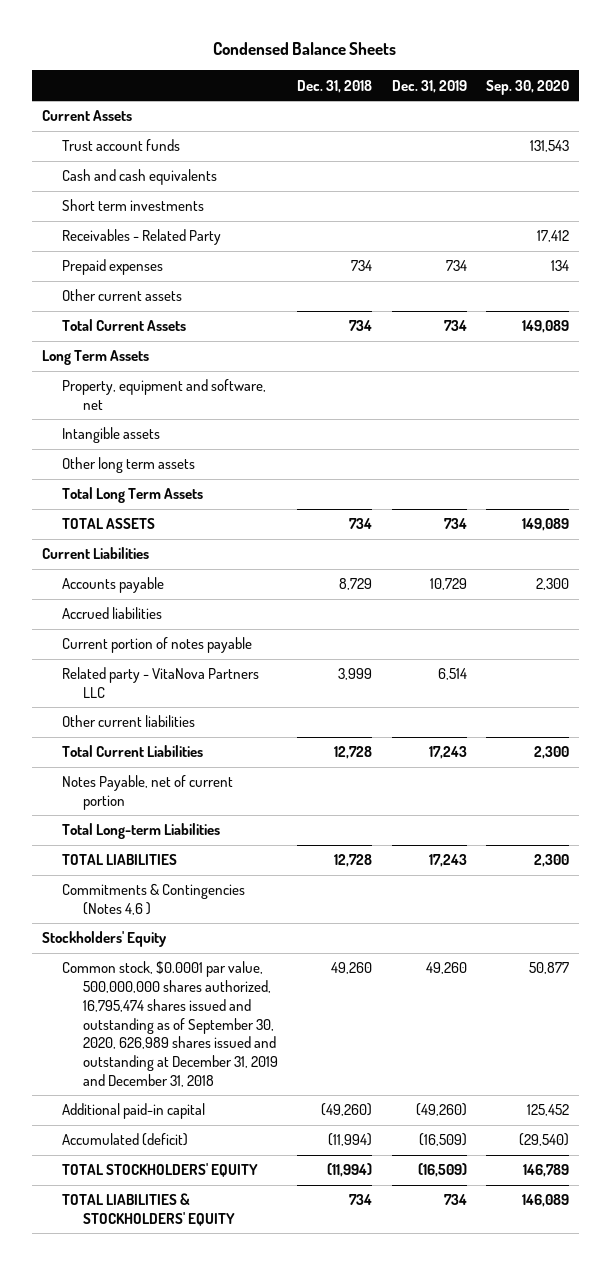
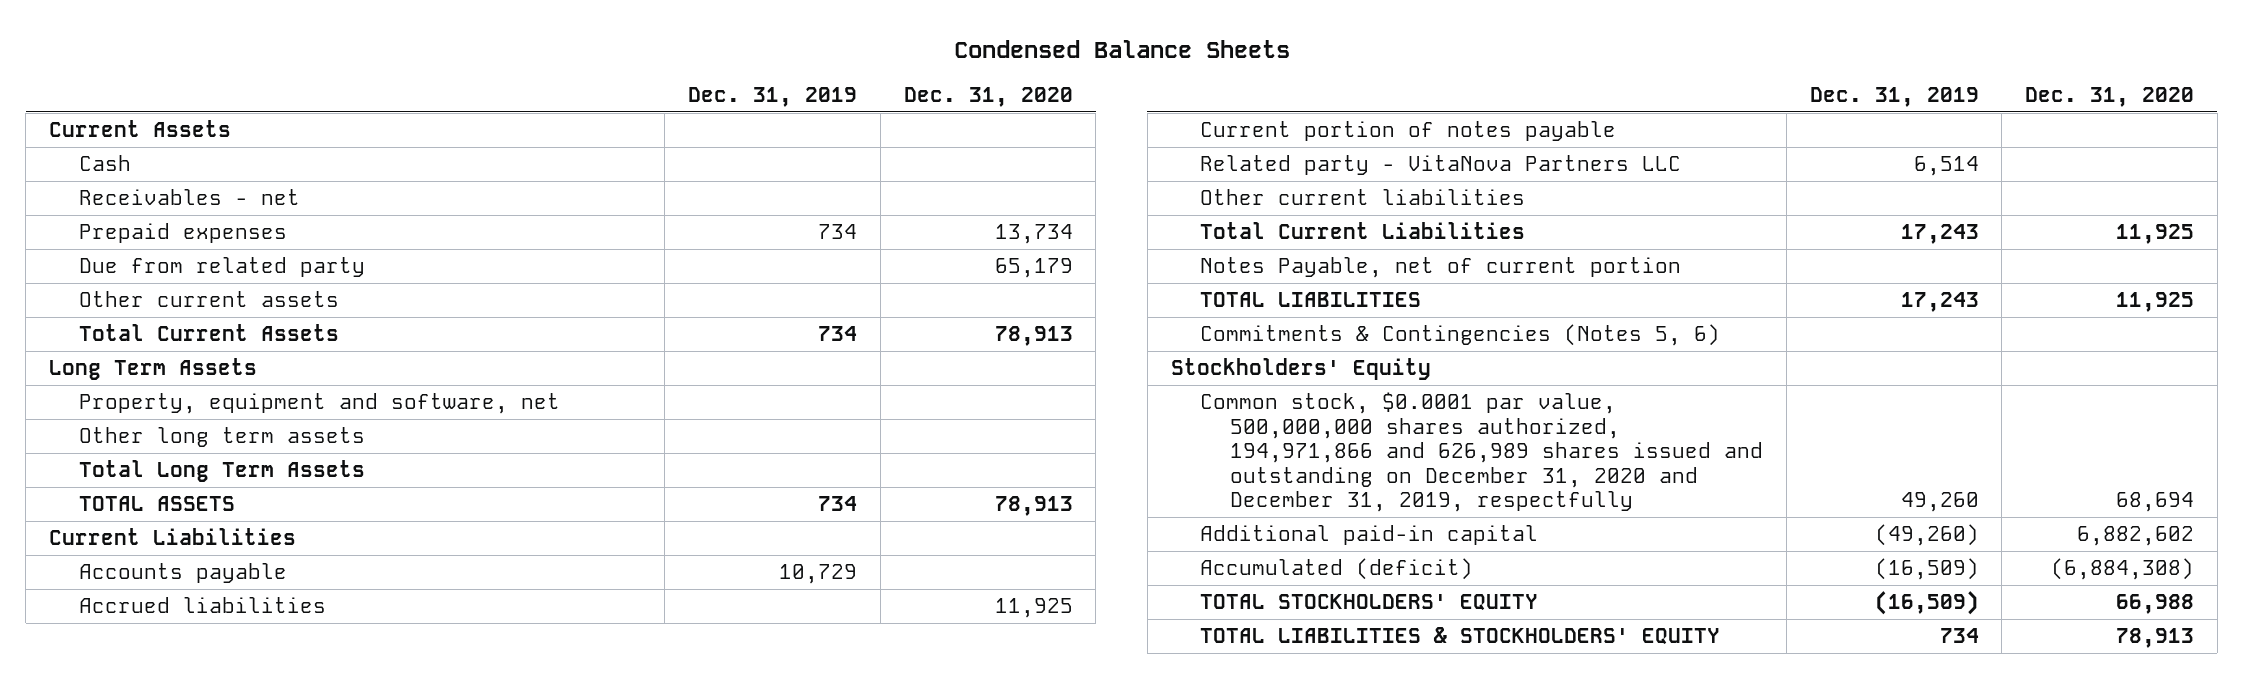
[297,79,373,93] Dec. 31, 2018 -> none
[485,79,569,95] Sep. 30, 2020 -> none
none -> [903,87,1073,108] Dec. 31, 2020
[62,139,181,152] Trust account funds -> none
[62,199,205,212] Short term investments -> none
[62,229,222,246] Receivables - Related Party -> none
[62,169,218,186] Cash and cash equivalents -> [78,154,131,171] Cash
none -> [78,188,300,205] Receivables - net
none -> [78,256,365,277] Due from related party
[62,427,161,444] Intangible assets -> none
[62,823,221,840] Total Long-term Liabilities -> none
[62,883,246,916] Commitments & Contingencies (Notes 4,6 ) -> [1200,323,1721,346] Commitments & Contingencies (Notes 5, 6)
[62,961,279,1087] Common stock, $0.0001 par value, 500,000,000 shares authorized, 16,795,474 shares issued and outstanding as of September 30, 2020, 626,989 shares issued and outstanding at December 31, 2019 and December 31, 2018 -> [1200,391,1764,513] Common stock, $0.0001 par value, 500,000,000 shares authorized, 194,971,866 and 626,989 shares issued and outstanding on December 31, 2020 and December 31, 2019, respectfully

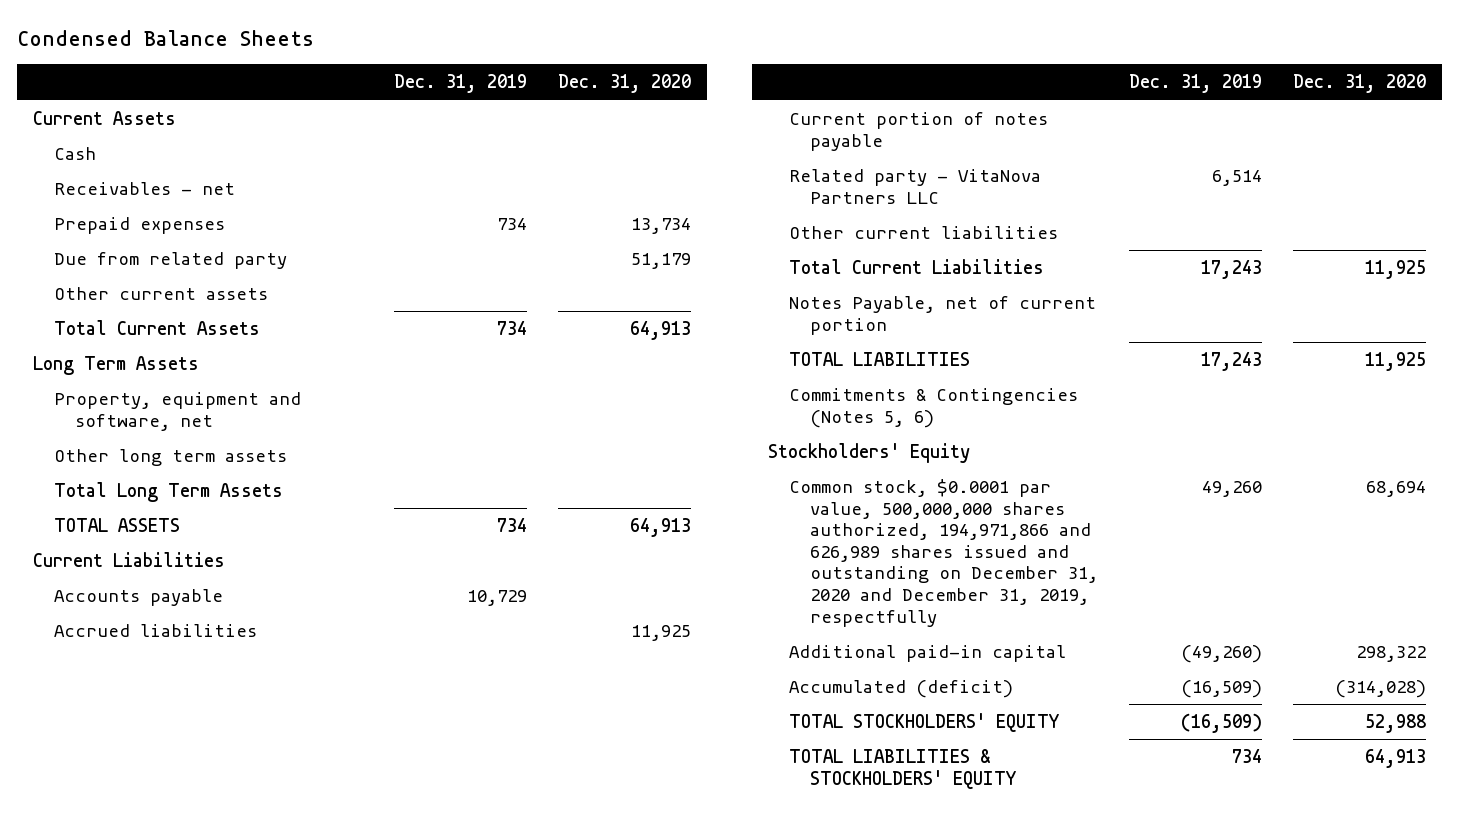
[994,257,1073,278] 65,179 -> [631,253,692,270] 51,179
[994,325,1073,346] 78,913 -> [630,321,692,341] 64,913
[994,495,1073,516] 78,913 -> [630,518,692,538] 64,913
[2077,525,2195,546] 6,882,602 -> [1356,646,1427,663] 298,322
[2051,557,2195,580] (6,884,308) -> [1335,680,1427,699] (314,028)
[2116,593,2195,614] 66,988 -> [1365,714,1427,734] 52,988
[2116,627,2195,648] 78,913 -> [1365,749,1427,769] 64,913

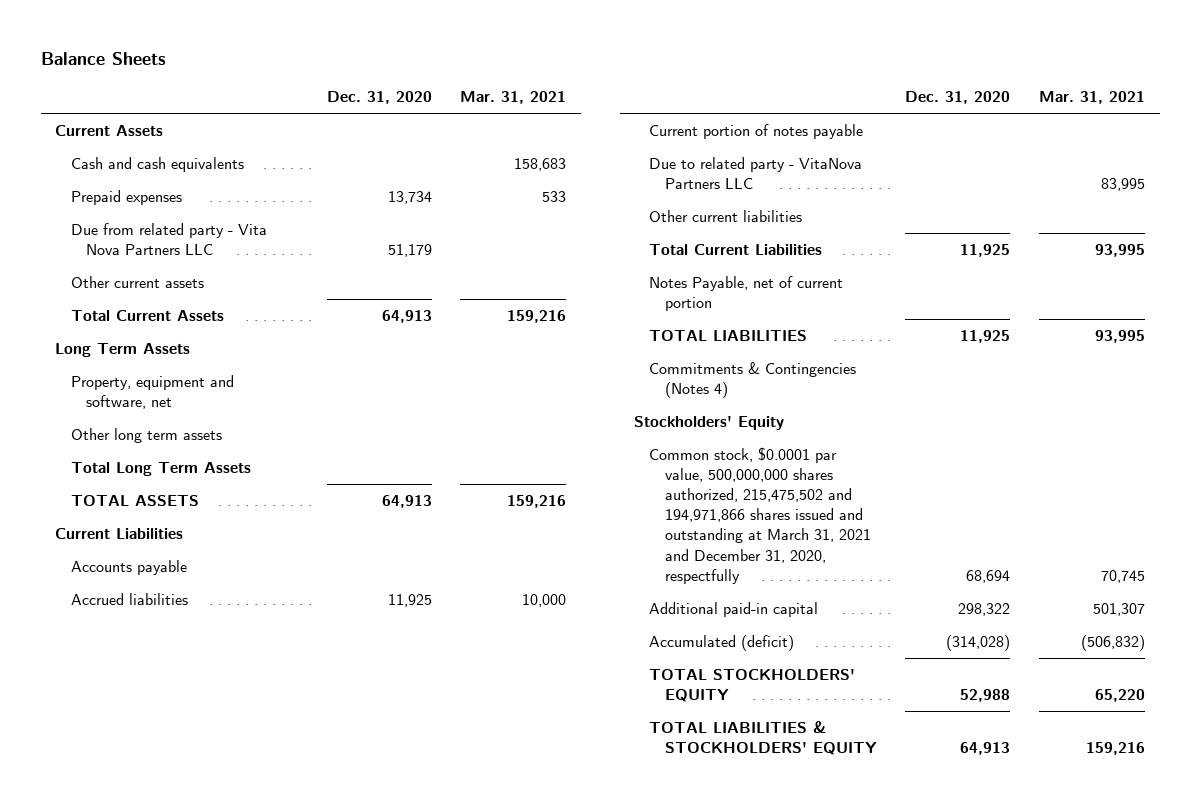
[17,29,315,46] Condensed Balance Sheets -> [40,52,166,66] Balance Sheets
[394,74,528,94] Dec. 31, 2019 -> none
none -> [460,91,567,105] Mar. 31, 2021
[53,182,235,196] Receivables - net -> none
[53,147,96,161] Cash -> [70,156,244,172] Cash and cash equivalents
[53,252,287,270] Due from related party -> [70,222,267,255] Due from related party - Vita Nova Partners LLC
[789,169,1042,204] Related party - VitaNova Partners LLC -> [649,156,863,189] Due to related party - VitaNova Partners LLC
[789,388,1079,428] Commitments & Contingencies (Notes 5, 6) -> [649,361,857,398] Commitments & Contingencies (Notes 4)
[789,479,1099,627] Common stock, $0.0001 par value, 500,000,000 shares authorized, 194,971,866 and 626,989 shares issued and outstanding on December 31, 2020 and December 31, 2019, respectfully -> [649,446,871,584] Common stock, $0.0001 par value, 500,000,000 shares authorized, 215,475,502 and 194,971,866 shares issued and outstanding at March 31, 2021 and December 31, 2020, respectfully

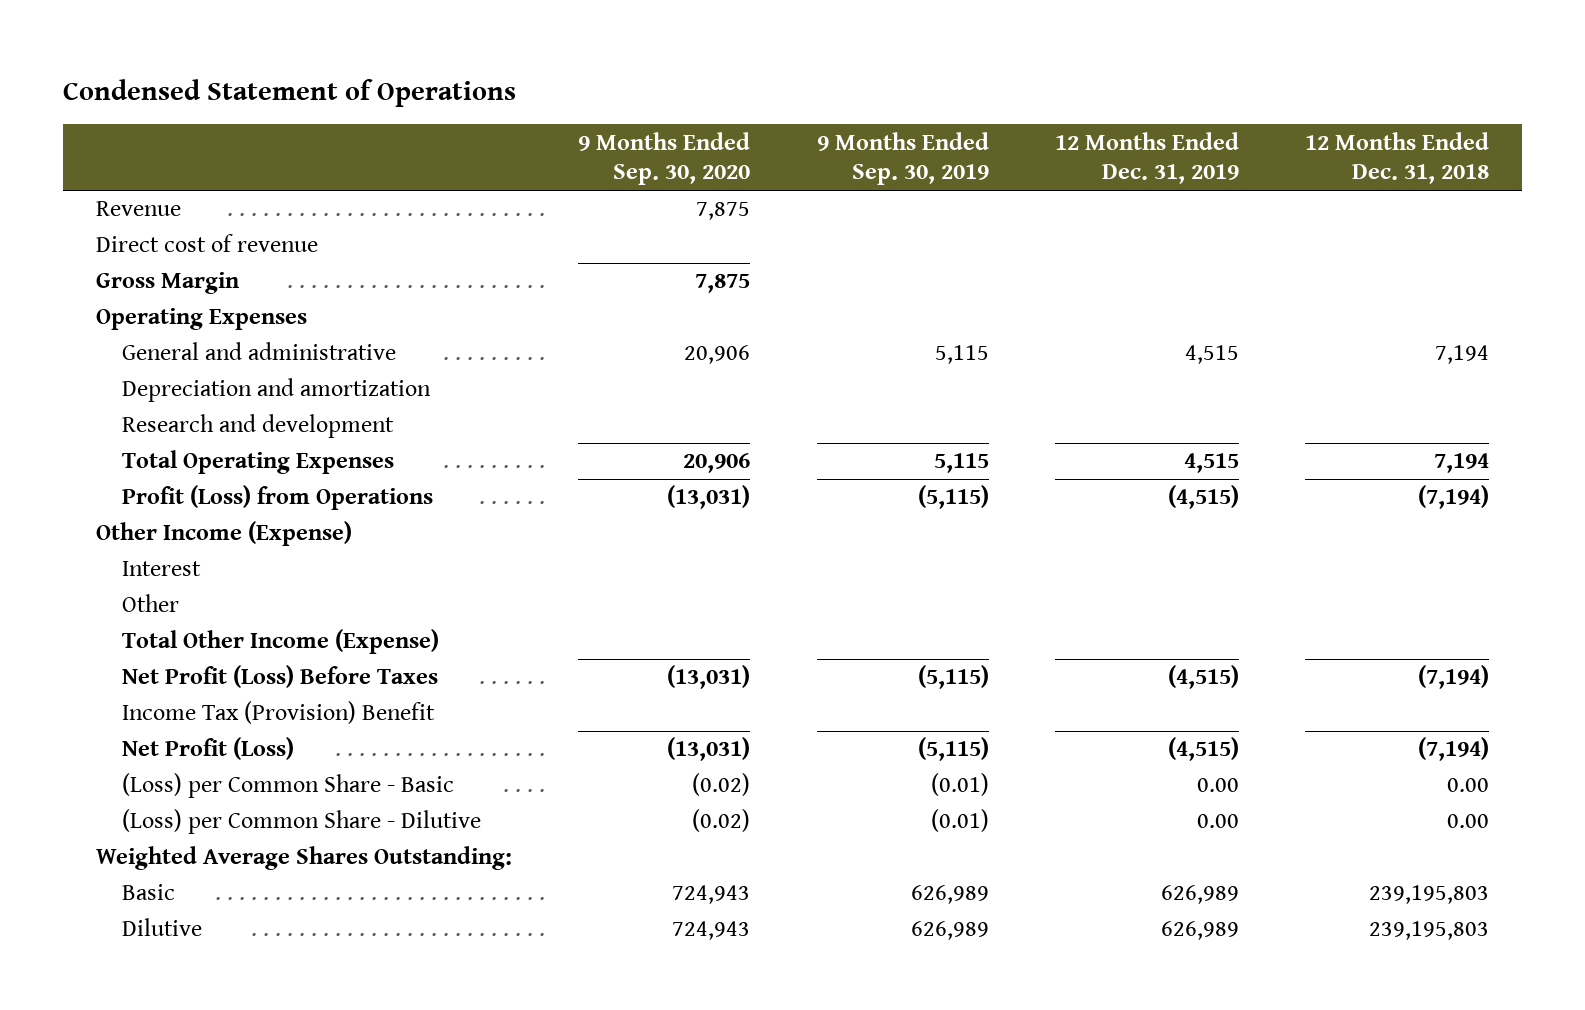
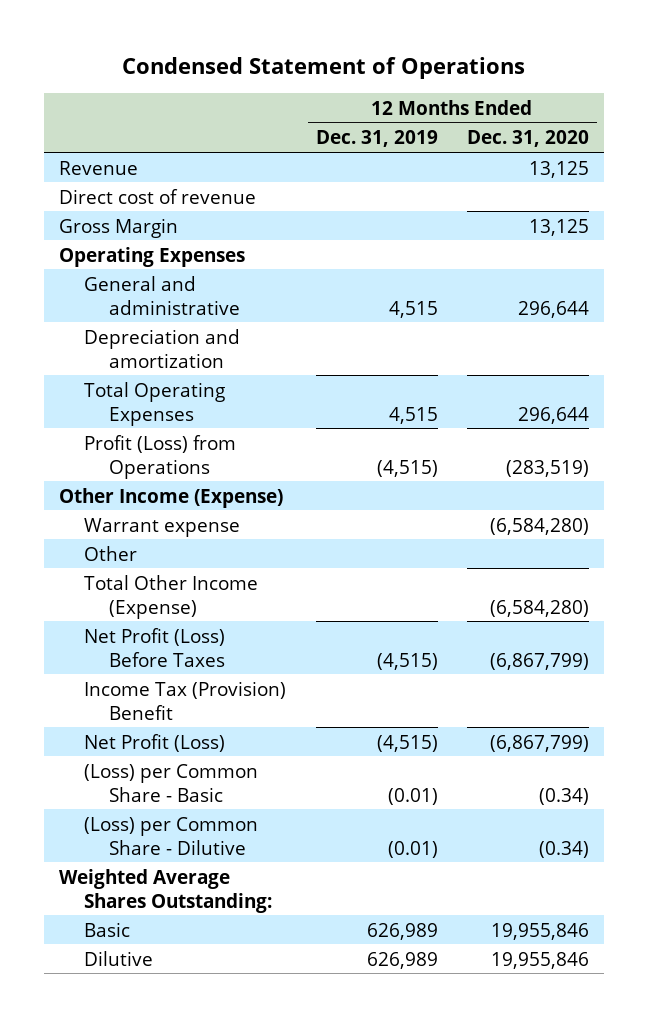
[578,131,751,186] 9 Months Ended Sep. 30, 2020 -> none
[816,131,989,186] 9 Months Ended Sep. 30, 2019 -> none
[1305,131,1490,185] 12 Months Ended Dec. 31, 2018 -> none
none -> [467,130,590,148] Dec. 31, 2020
[122,414,395,439] Research and development -> none
[122,561,202,577] Interest -> none
none -> [83,517,240,537] Warrant expense
[1196,778,1239,793] 0.00 -> [387,787,438,805] (0.01)
[1196,814,1239,829] 0.00 -> [387,840,438,858] (0.01)

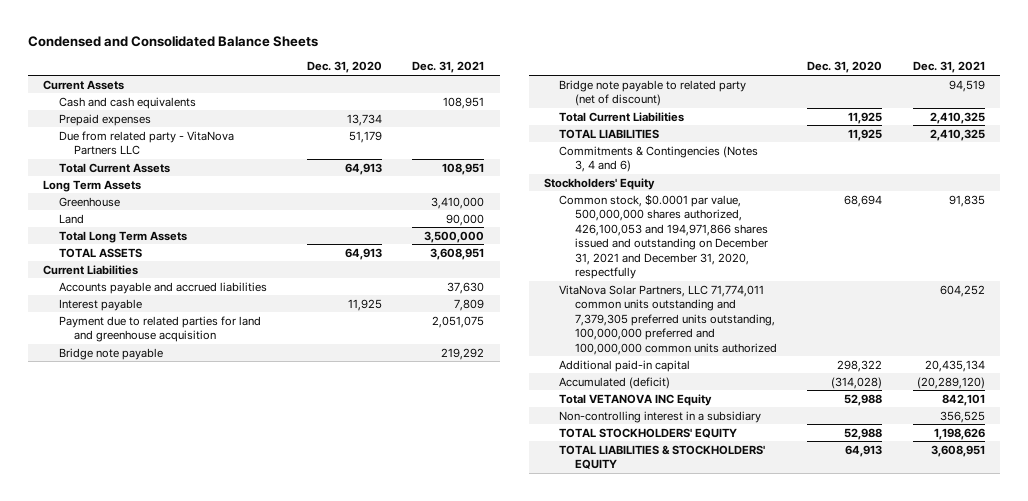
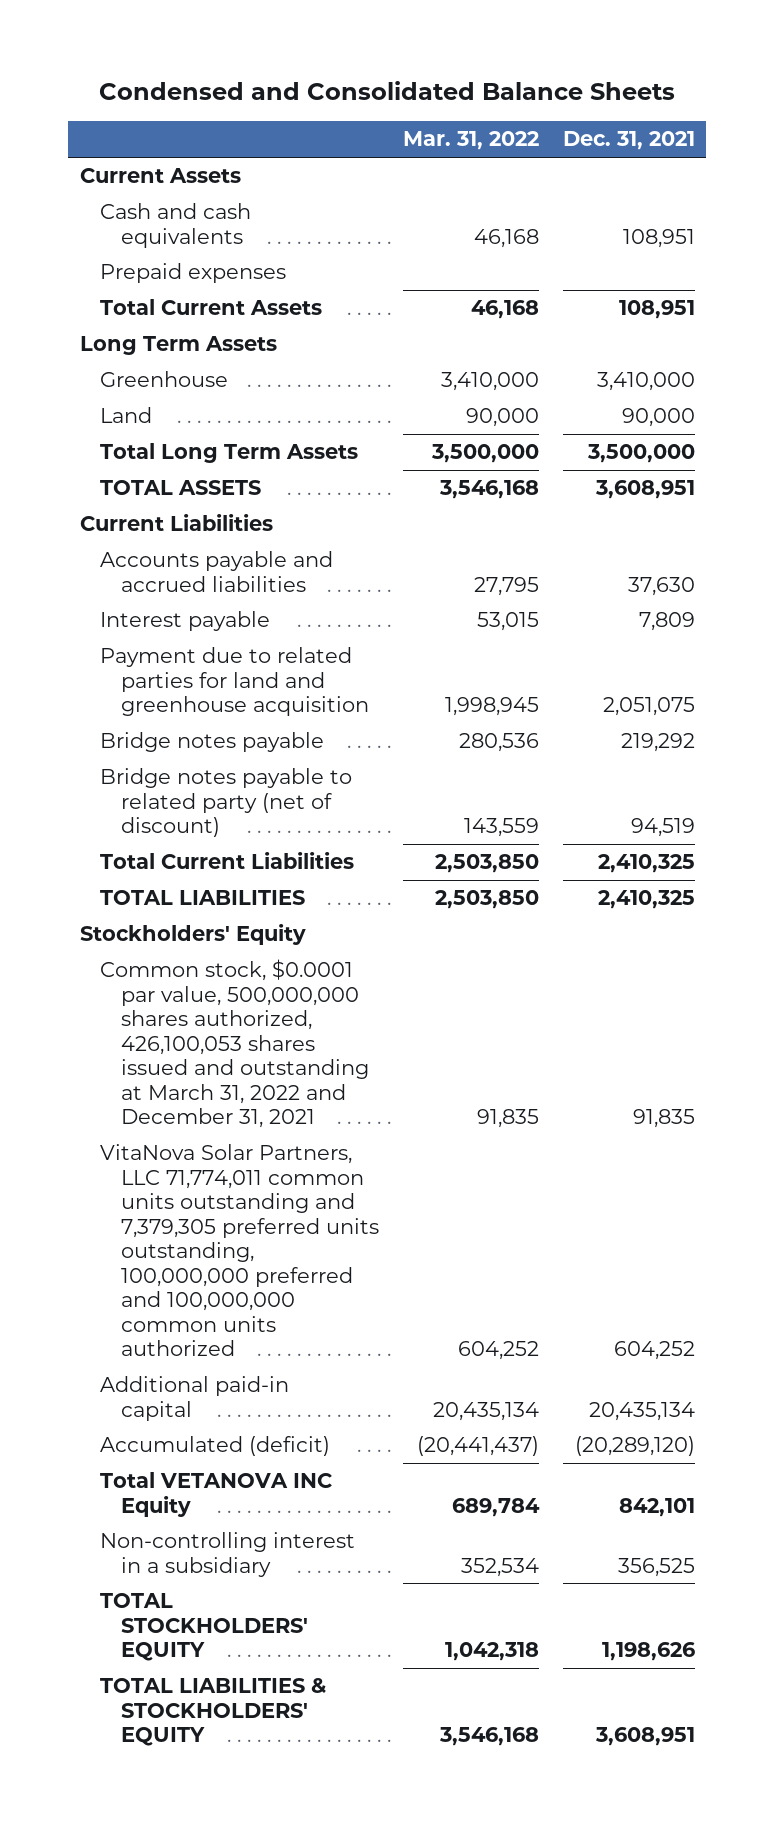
[306,61,382,74] Dec. 31, 2020 -> none
none -> [402,131,539,151] Mar. 31, 2022
[58,130,234,156] Due from related party - VitaNova Partners LLC -> none
[58,347,163,360] Bridge note payable -> [100,732,325,753] Bridge notes payable
[559,79,747,107] Bridge note payable to related party (net of discount) -> [100,768,353,838] Bridge notes payable to related party (net of discount)
[559,145,759,173] Commitments & Contingencies (Notes 3, 4 and 6) -> none
[559,193,768,279] Common stock, $0.0001 par value, 500,000,000 shares authorized, 426,100,053 and 194,971,866 shares issued and outstanding on December 31, 2021 and December 31, 2020, respectfully -> [100,959,370,1129] Common stock, $0.0001 par value, 500,000,000 shares authorized, 426,100,053 shares issued and outstanding at March 31, 2022 and December 31, 2021

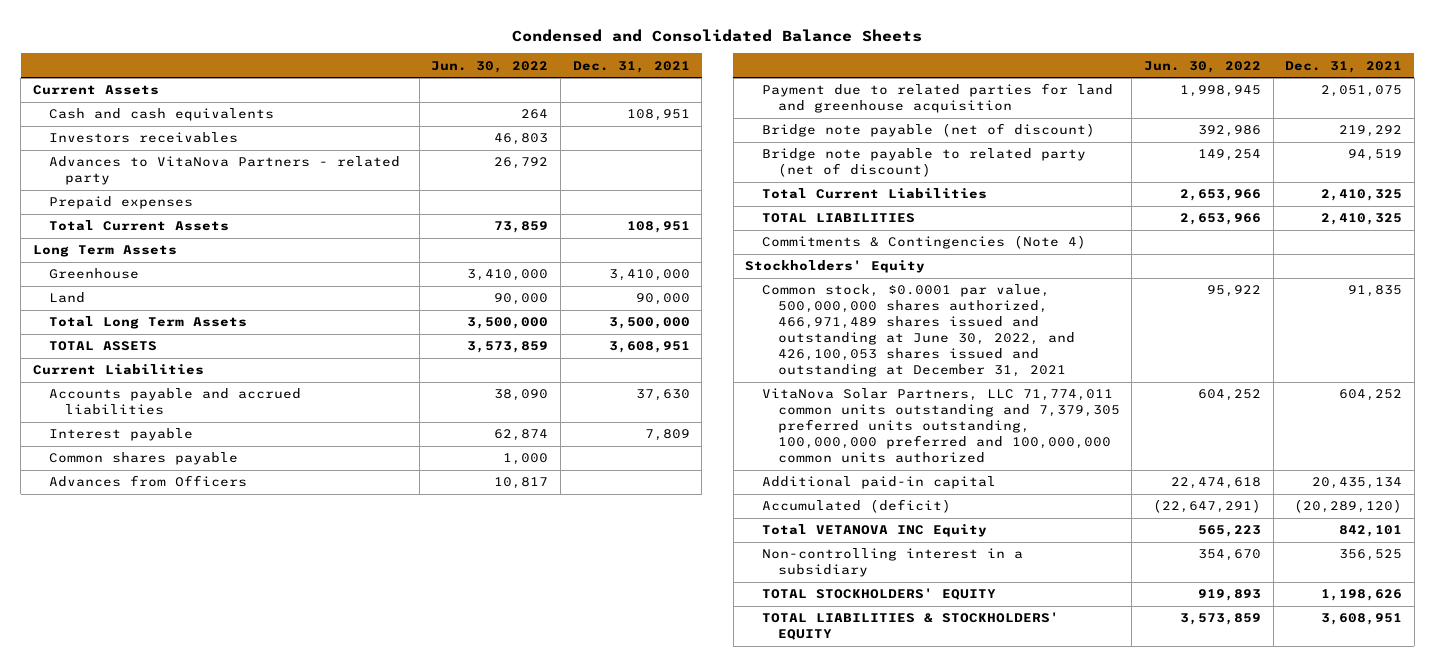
[402,131,539,151] Mar. 31, 2022 -> none
none -> [431,60,549,73] Jun. 30, 2022
none -> [49,132,239,144] Investors receivables
none -> [49,156,401,186] Advances to VitaNova Partners - related party
none -> [49,452,239,466] Common shares payable
none -> [49,475,248,488] Advances from Officers
[100,732,325,753] Bridge notes payable -> [761,123,1095,138] Bridge note payable (net of discount)
[100,768,353,838] Bridge notes payable to related party (net of discount) -> [761,148,1086,178] Bridge note payable to related party (net of discount)
none -> [761,235,1086,250] Commitments & Contingencies (Note 4)
[100,959,370,1129] Common stock, $0.0001 par value, 500,000,000 shares authorized, 426,100,053 shares issued and outstanding at March 31, 2022 and December 31, 2021 -> [761,284,1075,378] Common stock, $0.0001 par value, 500,000,000 shares authorized, 466,971,489 shares issued and outstanding at June 30, 2022, and 426,100,053 shares issued and outstanding at December 31, 2021

